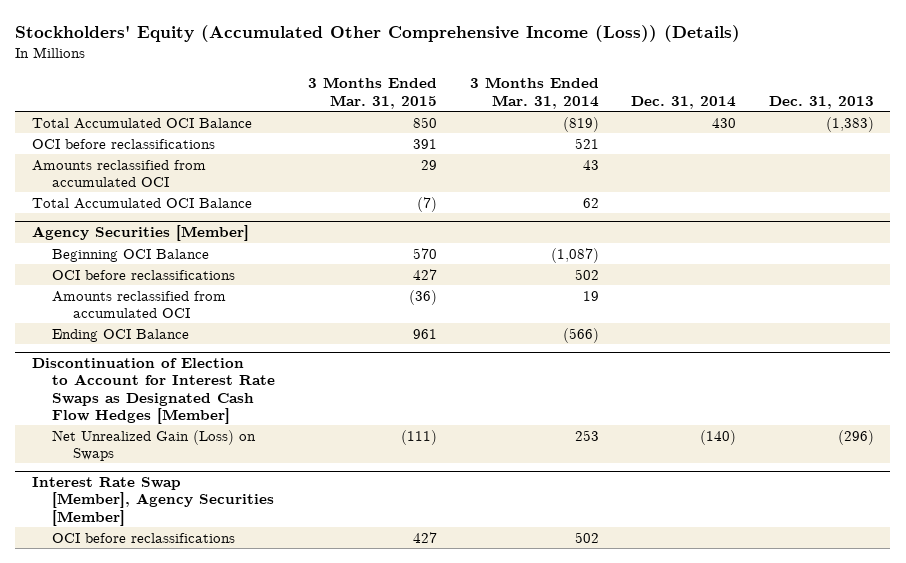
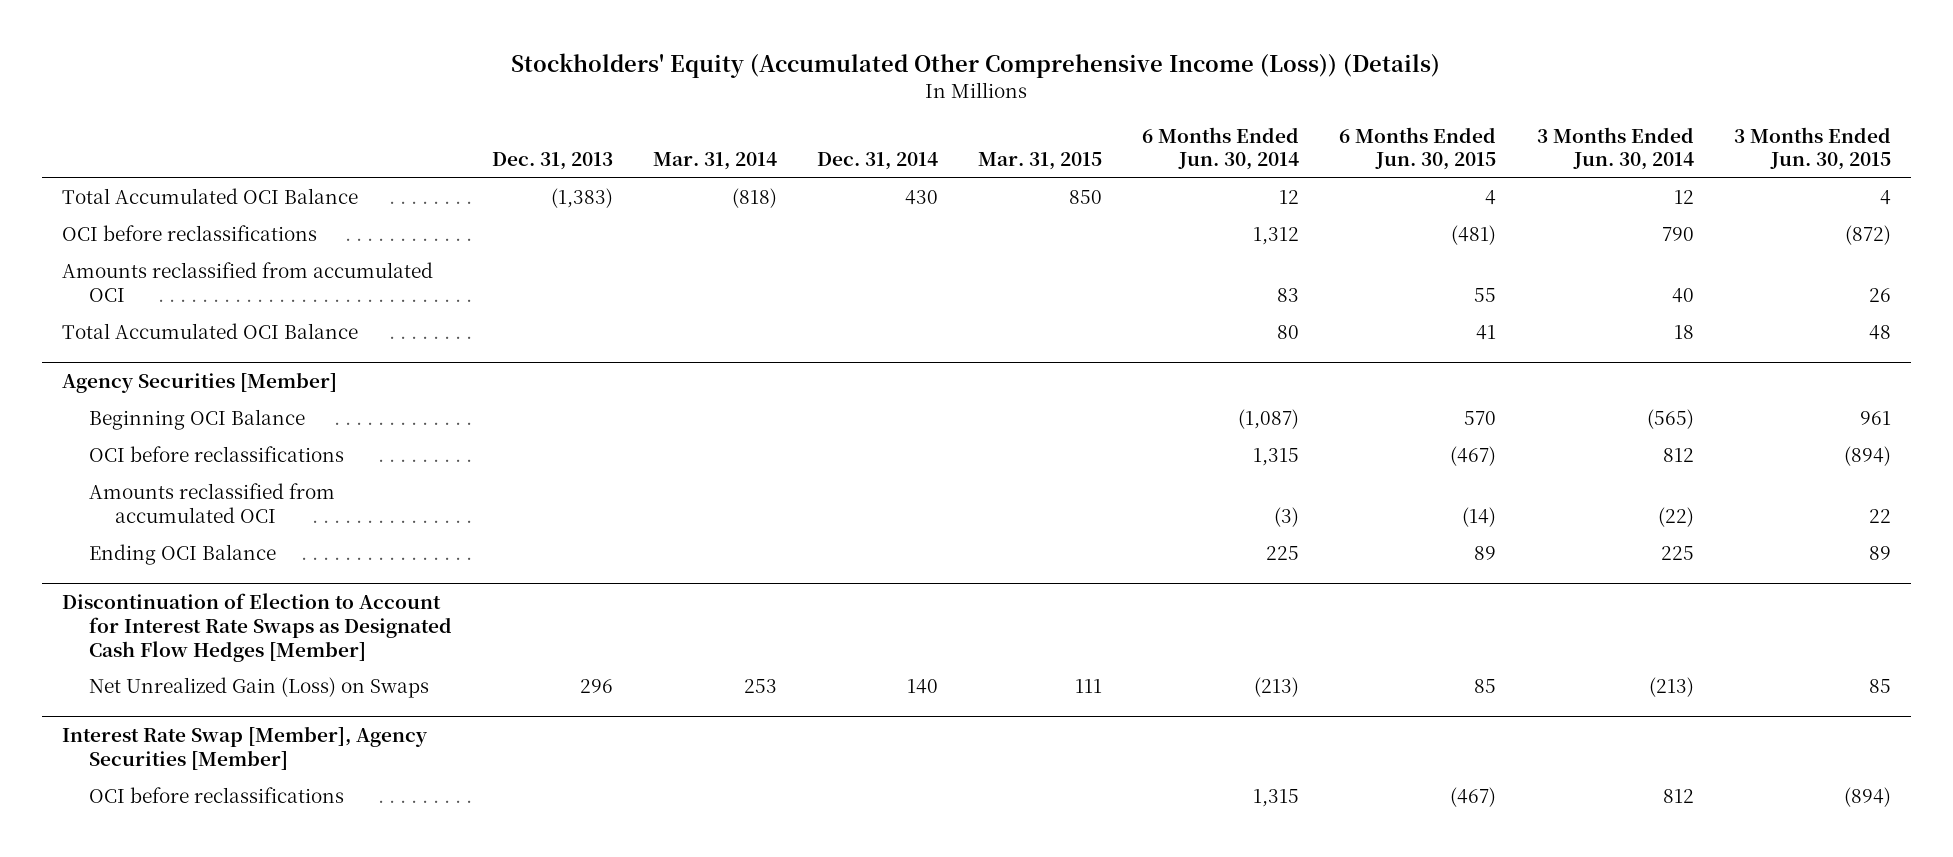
[307,77,437,109] 3 Months Ended Mar. 31, 2015 -> none
[469,77,599,109] 3 Months Ended Mar. 31, 2014 -> none
none -> [652,152,777,171] Mar. 31, 2014
none -> [978,152,1103,171] Mar. 31, 2015
none -> [1142,126,1300,171] 6 Months Ended Jun. 30, 2014
none -> [1339,126,1497,171] 6 Months Ended Jun. 30, 2015
none -> [1536,126,1694,171] 3 Months Ended Jun. 30, 2014
none -> [1733,126,1891,171] 3 Months Ended Jun. 30, 2015
[700,429,737,445] (140) -> [907,679,939,695] 140
[838,429,875,445] (296) -> [579,679,613,694] 296

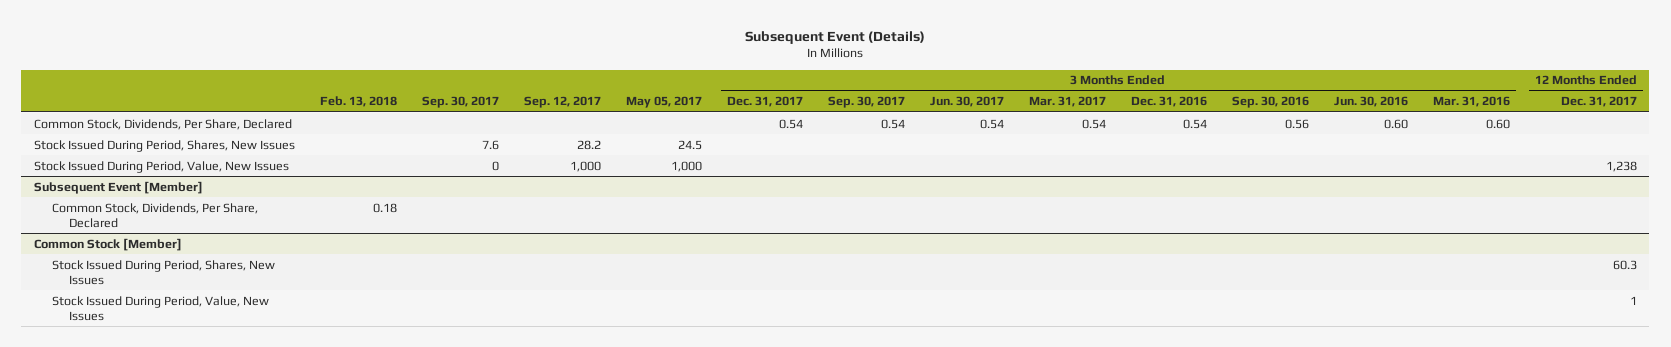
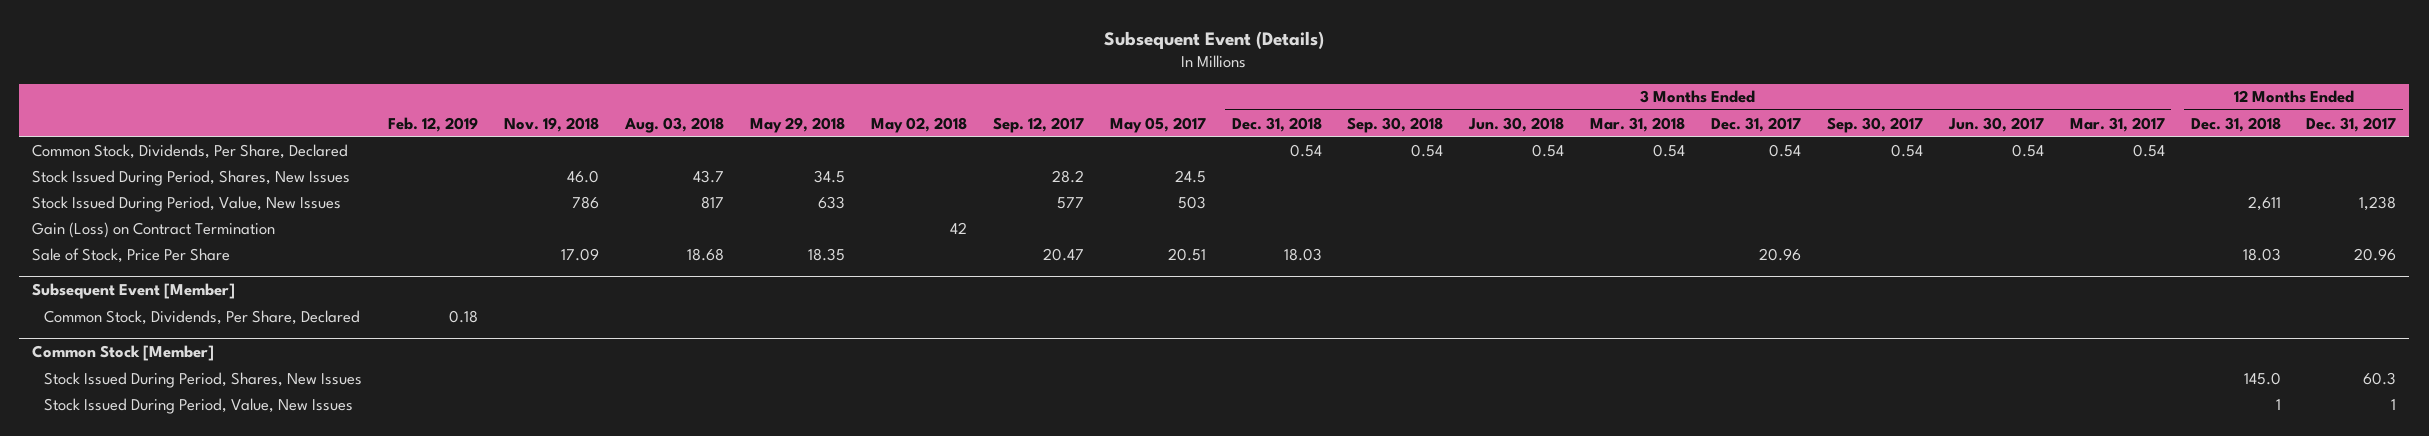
[319,96,397,108] Feb. 13, 2018 -> none
[421,96,499,109] Sep. 30, 2017 -> none
[1130,96,1207,108] Dec. 31, 2016 -> none
[1231,96,1309,109] Sep. 30, 2016 -> none
[1333,96,1408,108] Jun. 30, 2016 -> none
[1432,96,1510,108] Mar. 31, 2016 -> none
none -> [388,116,479,132] Feb. 12, 2019
none -> [504,116,600,132] Nov. 19, 2018
none -> [624,116,725,133] Aug. 03, 2018
none -> [750,116,846,133] May 29, 2018
none -> [870,116,967,133] May 02, 2018
none -> [1231,116,1322,132] Dec. 31, 2018
none -> [1347,116,1444,133] Sep. 30, 2018
none -> [1468,116,1565,132] Jun. 30, 2018
none -> [1590,116,1686,132] Mar. 31, 2018
none -> [2190,116,2281,132] Dec. 31, 2018
[569,160,601,172] 1,000 -> [1056,196,1084,209] 577
[670,160,702,172] 1,000 -> [1177,195,1206,209] 503
none -> [32,221,276,238] Gain (Loss) on Contract Termination
none -> [32,247,231,263] Sale of Stock, Price Per Share

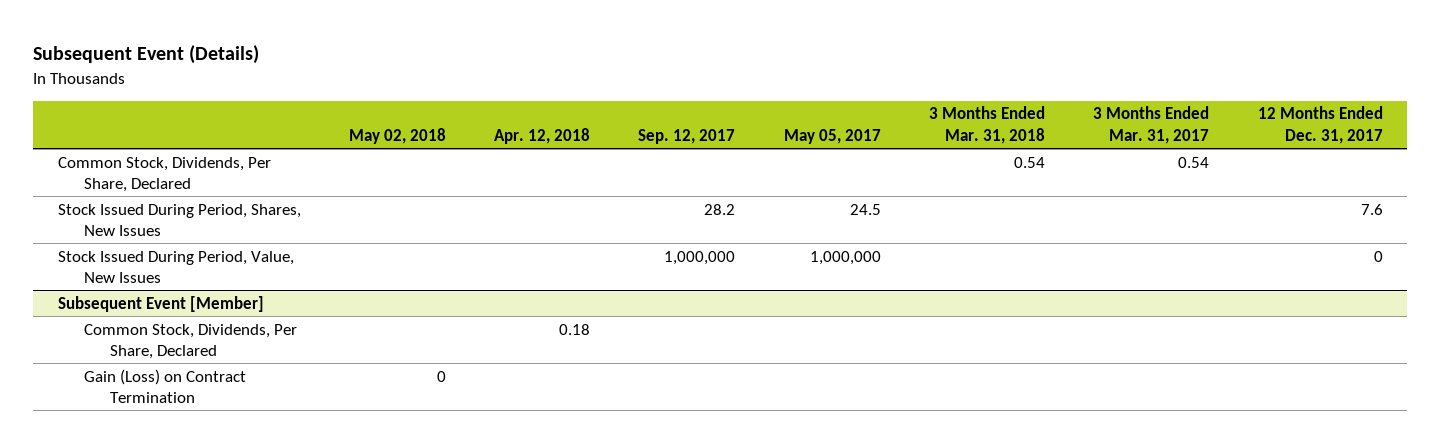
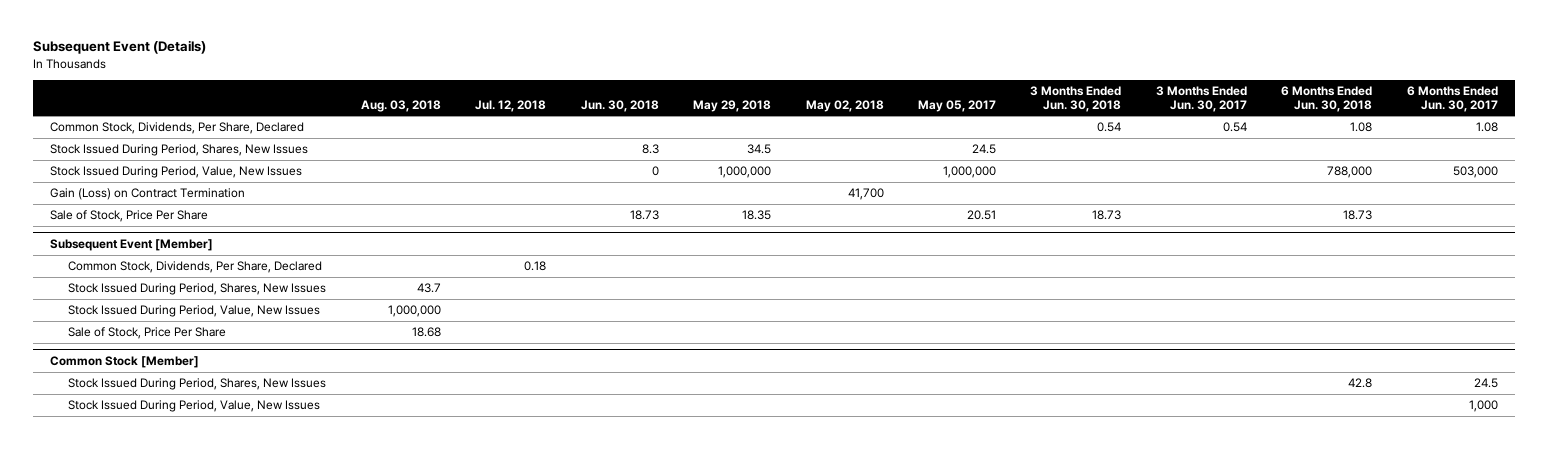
[494,127,591,144] Apr. 12, 2018 -> none
[638,128,736,144] Sep. 12, 2017 -> none
[929,106,1046,144] 3 Months Ended Mar. 31, 2018 -> none
[1093,106,1210,144] 3 Months Ended Mar. 31, 2017 -> none
[1257,106,1383,144] 12 Months Ended Dec. 31, 2017 -> none
none -> [360,99,441,112] Aug. 03, 2018
none -> [475,99,547,112] Jul. 12, 2018
none -> [580,99,659,112] Jun. 30, 2018
none -> [693,99,772,112] May 29, 2018
none -> [1030,85,1122,112] 3 Months Ended Jun. 30, 2018
none -> [1155,85,1247,112] 3 Months Ended Jun. 30, 2017
none -> [1281,85,1373,112] 6 Months Ended Jun. 30, 2018
none -> [1406,85,1498,112] 6 Months Ended Jun. 30, 2017
none -> [50,188,246,201] Gain (Loss) on Contract Termination
none -> [50,210,209,223] Sale of Stock, Price Per Share
[83,368,246,403] Gain (Loss) on Contract Termination -> none
none -> [68,283,327,296] Stock Issued During Period, Shares, New Issues
none -> [68,305,321,318] Stock Issued During Period, Value, New Issues
none -> [68,327,227,340] Sale of Stock, Price Per Share
none -> [50,356,200,369] Common Stock [Member]
none -> [68,378,327,391] Stock Issued During Period, Shares, New Issues
none -> [68,400,321,413] Stock Issued During Period, Value, New Issues

